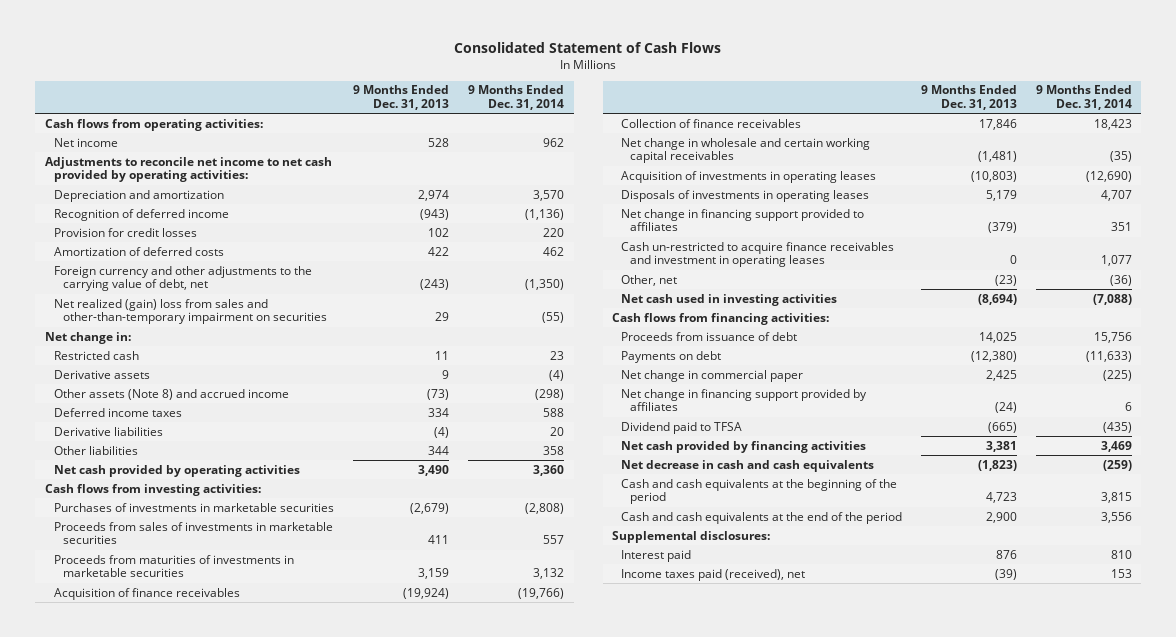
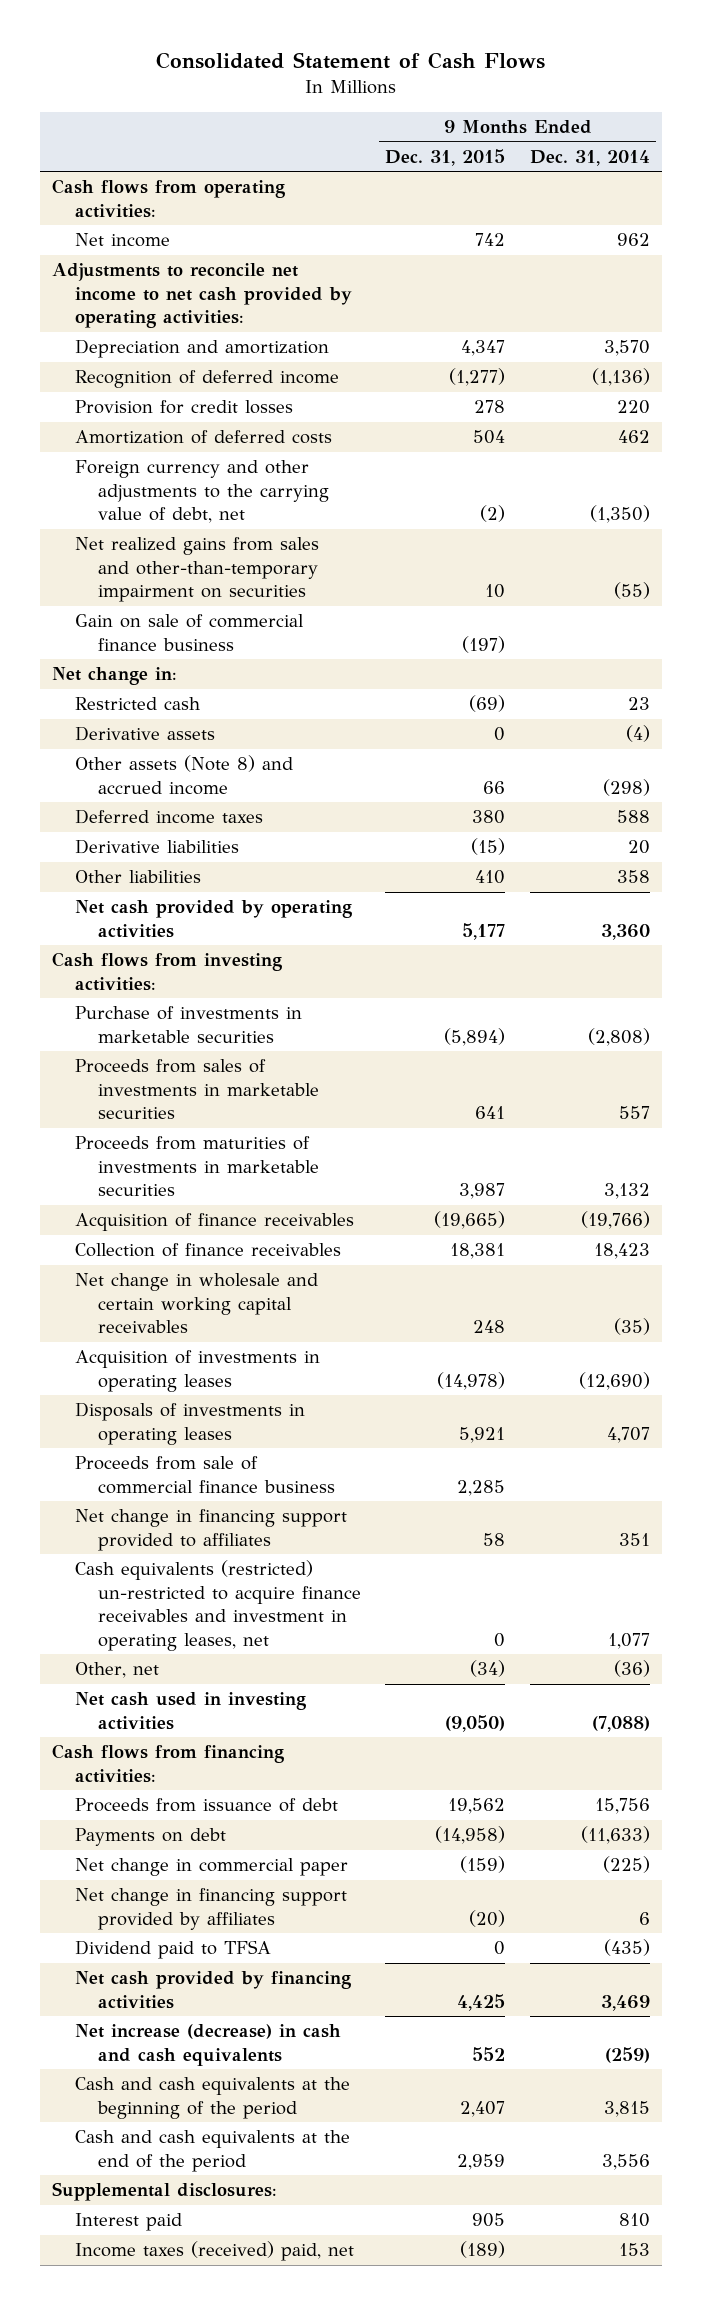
[353,85,450,110] 9 Months Ended Dec. 31, 2013 -> none
none -> [385,148,506,166] Dec. 31, 2015
[53,298,327,325] Net realized (gain) loss from sales and other-than-temporary impairment on securities -> [74,537,319,603] Net realized gains from sales and other-than-temporary impairment on securities
none -> [74,614,304,651] Gain on sale of commercial finance business
[53,502,334,512] Purchases of investments in marketable securities -> [74,1006,302,1043] Purchase of investments in marketable securities
none -> [74,1456,335,1494] Proceeds from sale of commercial finance business
[621,241,895,268] Cash un-restricted to acquire finance receivables and investment in operating leases -> [74,1560,361,1651] Cash equivalents (restricted) un-restricted to acquire finance receivables and investment in operating leases, net
[621,459,875,472] Net decrease in cash and cash equivalents -> [74,2024,341,2066] Net increase (decrease) in cash and cash equivalents
[621,568,806,581] Income taxes paid (received), net -> [74,2241,354,2262] Income taxes (received) paid, net

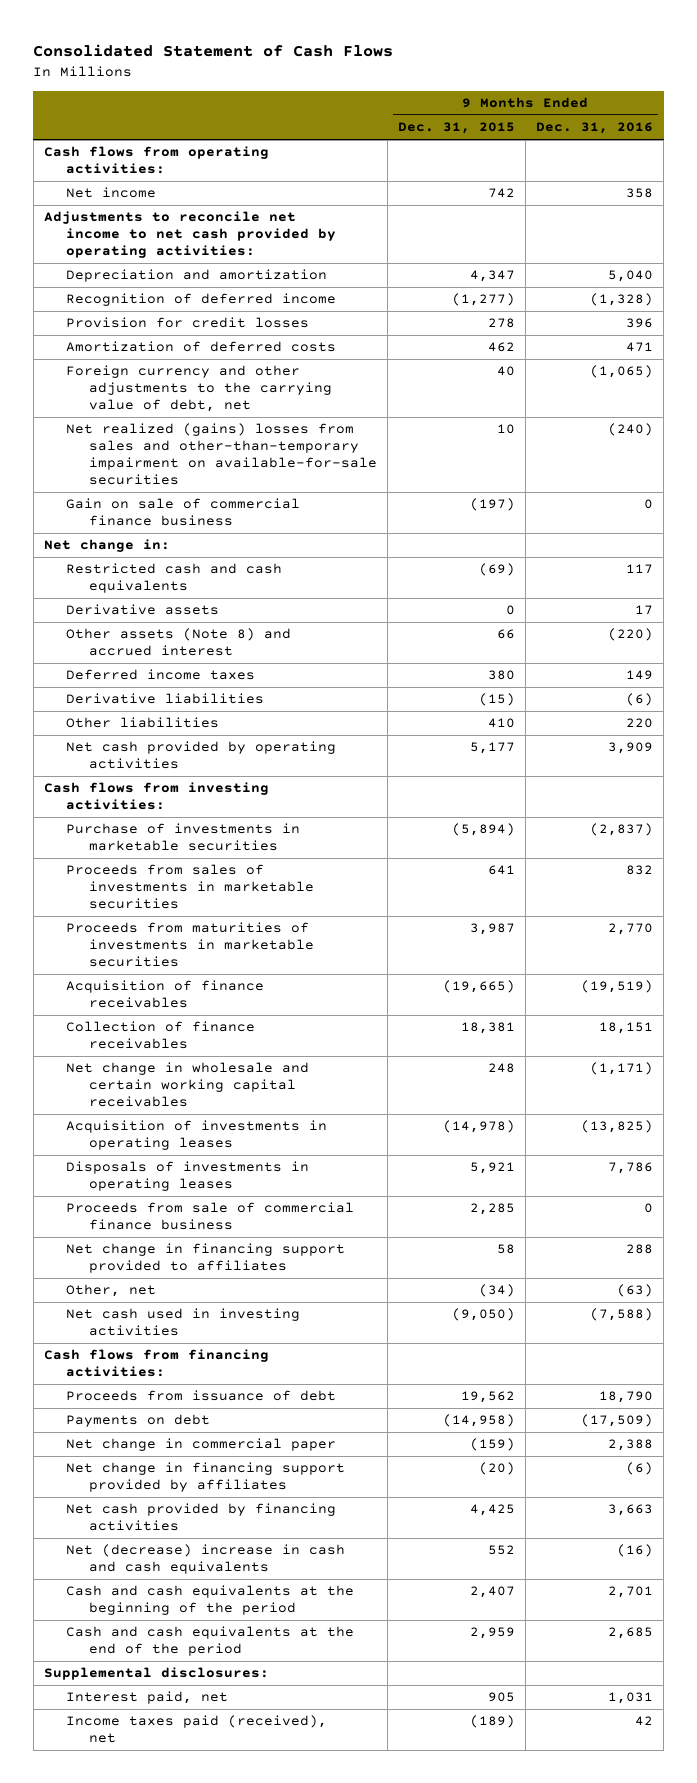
[530,149,651,166] Dec. 31, 2014 -> none
none -> [535,122,653,135] Dec. 31, 2016
[473,430,506,445] 504 -> [487,342,515,353] 462
[480,505,506,523] (2) -> [496,366,515,377] 40
[74,537,319,603] Net realized gains from sales and other-than-temporary impairment on securities -> [66,423,377,486] Net realized (gains) losses from sales and other-than-temporary impairment on available-for-sale securities
[74,697,200,711] Restricted cash -> [66,563,283,594] Restricted cash and cash equivalents
[74,755,293,795] Other assets (Note 8) and accrued income -> [66,628,292,657] Other assets (Note 8) and accrued interest
[74,1560,361,1651] Cash equivalents (restricted) un-restricted to acquire finance receivables and investment in operating leases, net -> none
[74,1940,271,1960] Dividend paid to TFSA -> none
[74,2024,341,2066] Net increase (decrease) in cash and cash equivalents -> [66,1544,346,1575] Net (decrease) increase in cash and cash equivalents
[74,2213,182,2232] Interest paid -> [66,1691,229,1705] Interest paid, net
[74,2241,354,2262] Income taxes (received) paid, net -> [66,1715,328,1744] Income taxes paid (received), net

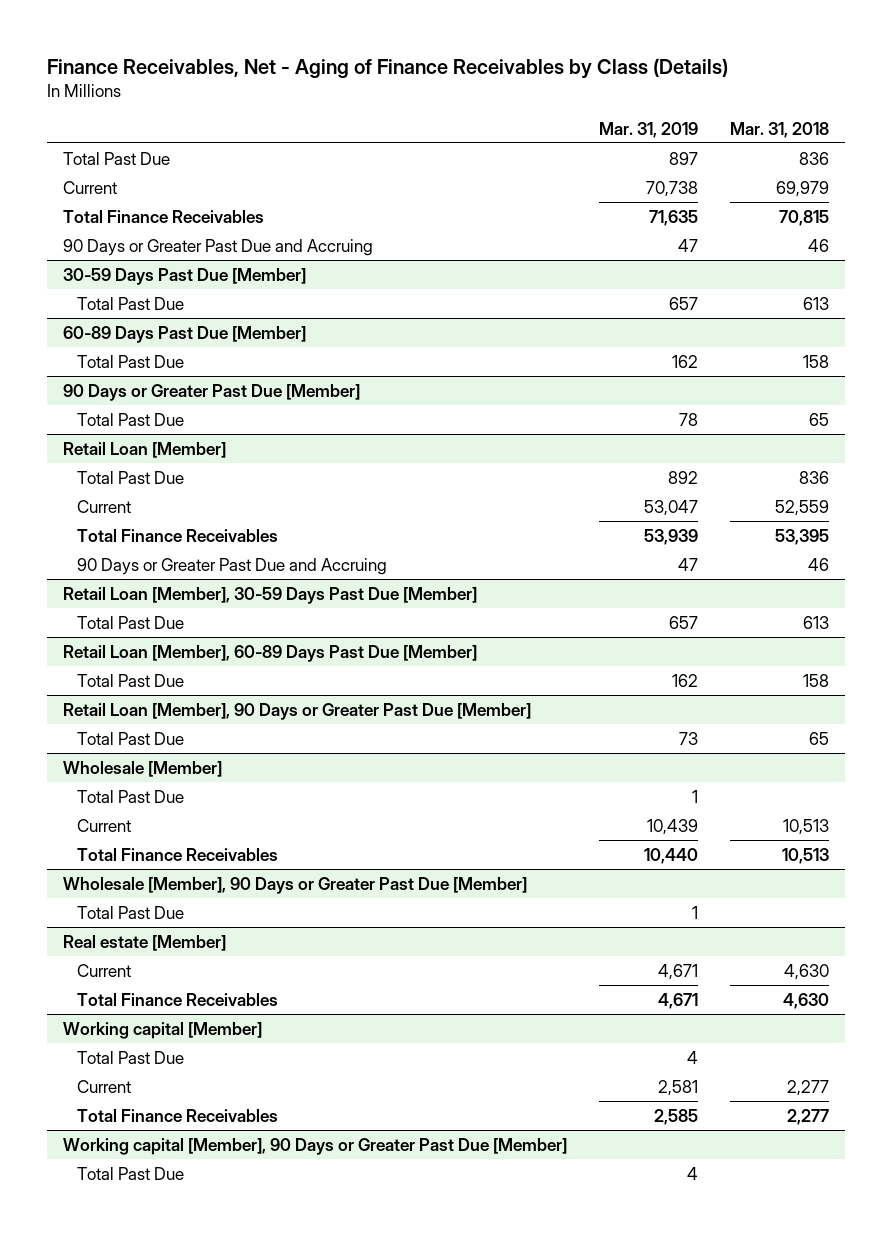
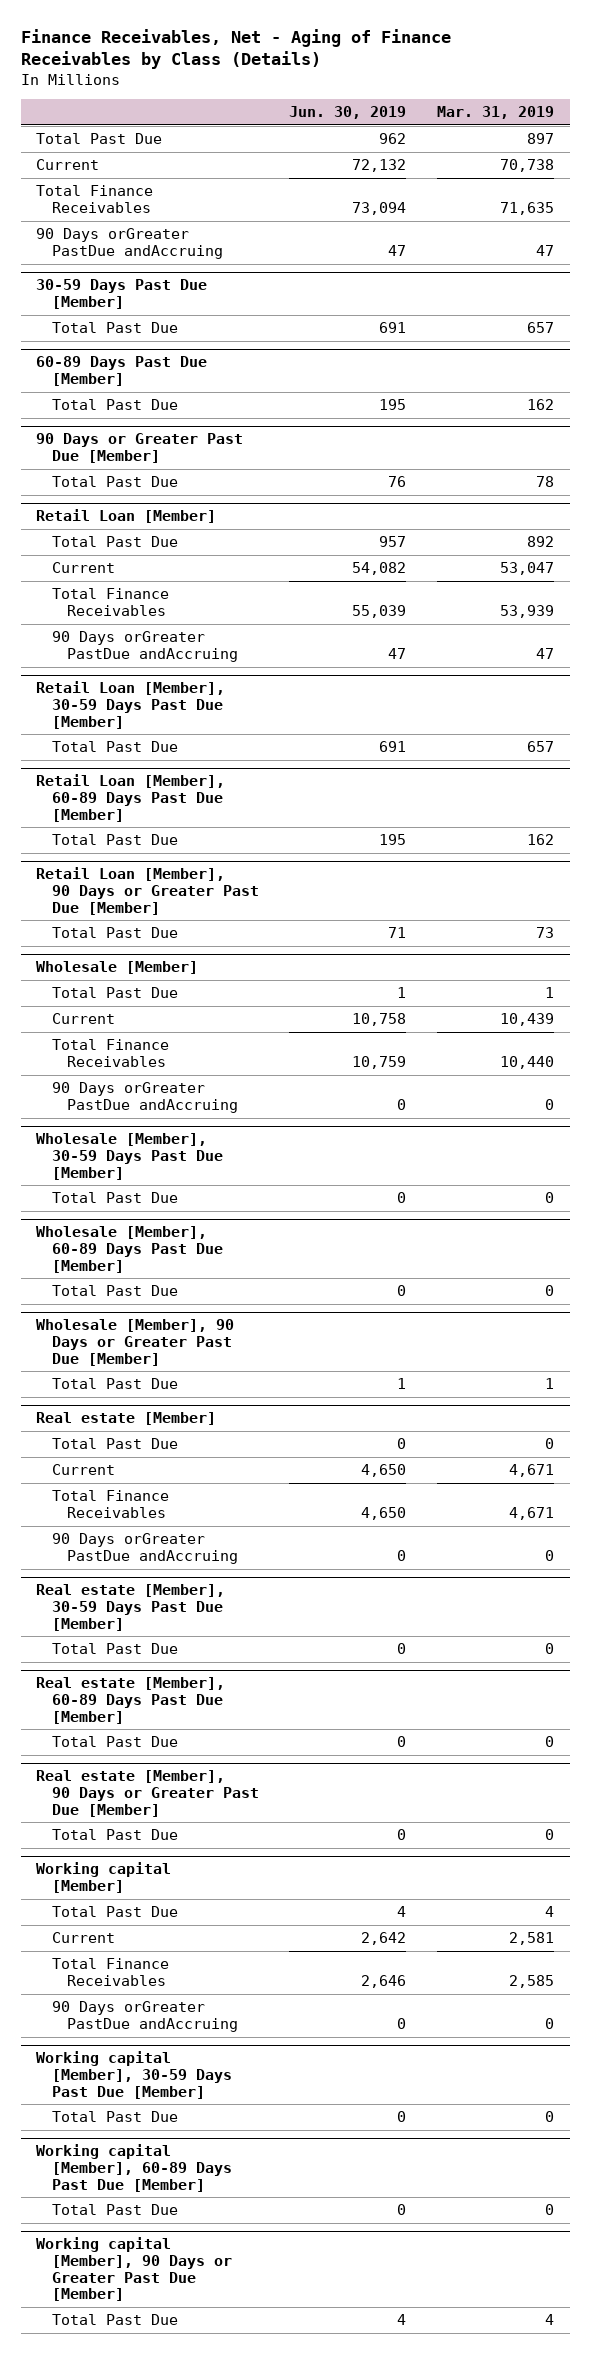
[729,121,829,138] Mar. 31, 2018 -> none
none -> [289,106,407,120] Jun. 30, 2019
[62,238,373,256] 90 Days or Greater Past Due and Accruing -> [36,228,223,259] 90 Days orGreater PastDue andAccruing
[77,557,388,575] 90 Days or Greater Past Due and Accruing -> [51,631,238,662] 90 Days orGreater PastDue andAccruing
none -> [51,1082,238,1113] 90 Days orGreater PastDue andAccruing
none -> [36,1133,223,1180] Wholesale [Member], 30-59 Days Past Due [Member]
none -> [51,1192,178,1204] Total Past Due
none -> [36,1226,223,1273] Wholesale [Member], 60-89 Days Past Due [Member]
none -> [51,1285,178,1297] Total Past Due
none -> [51,1438,178,1450] Total Past Due
none -> [51,1533,238,1564] 90 Days orGreater PastDue andAccruing
none -> [36,1584,226,1631] Real estate [Member], 30-59 Days Past Due [Member]
none -> [51,1643,178,1655] Total Past Due
none -> [36,1677,226,1724] Real estate [Member], 60-89 Days Past Due [Member]
none -> [51,1736,178,1748] Total Past Due
none -> [36,1770,259,1817] Real estate [Member], 90 Days or Greater Past Due [Member]
none -> [51,1829,178,1841] Total Past Due
none -> [51,2001,238,2032] 90 Days orGreater PastDue andAccruing
none -> [36,2051,232,2099] Working capital [Member], 30-59 Days Past Due [Member]
none -> [51,2111,178,2123] Total Past Due
none -> [36,2144,232,2192] Working capital [Member], 60-89 Days Past Due [Member]
none -> [51,2204,178,2216] Total Past Due

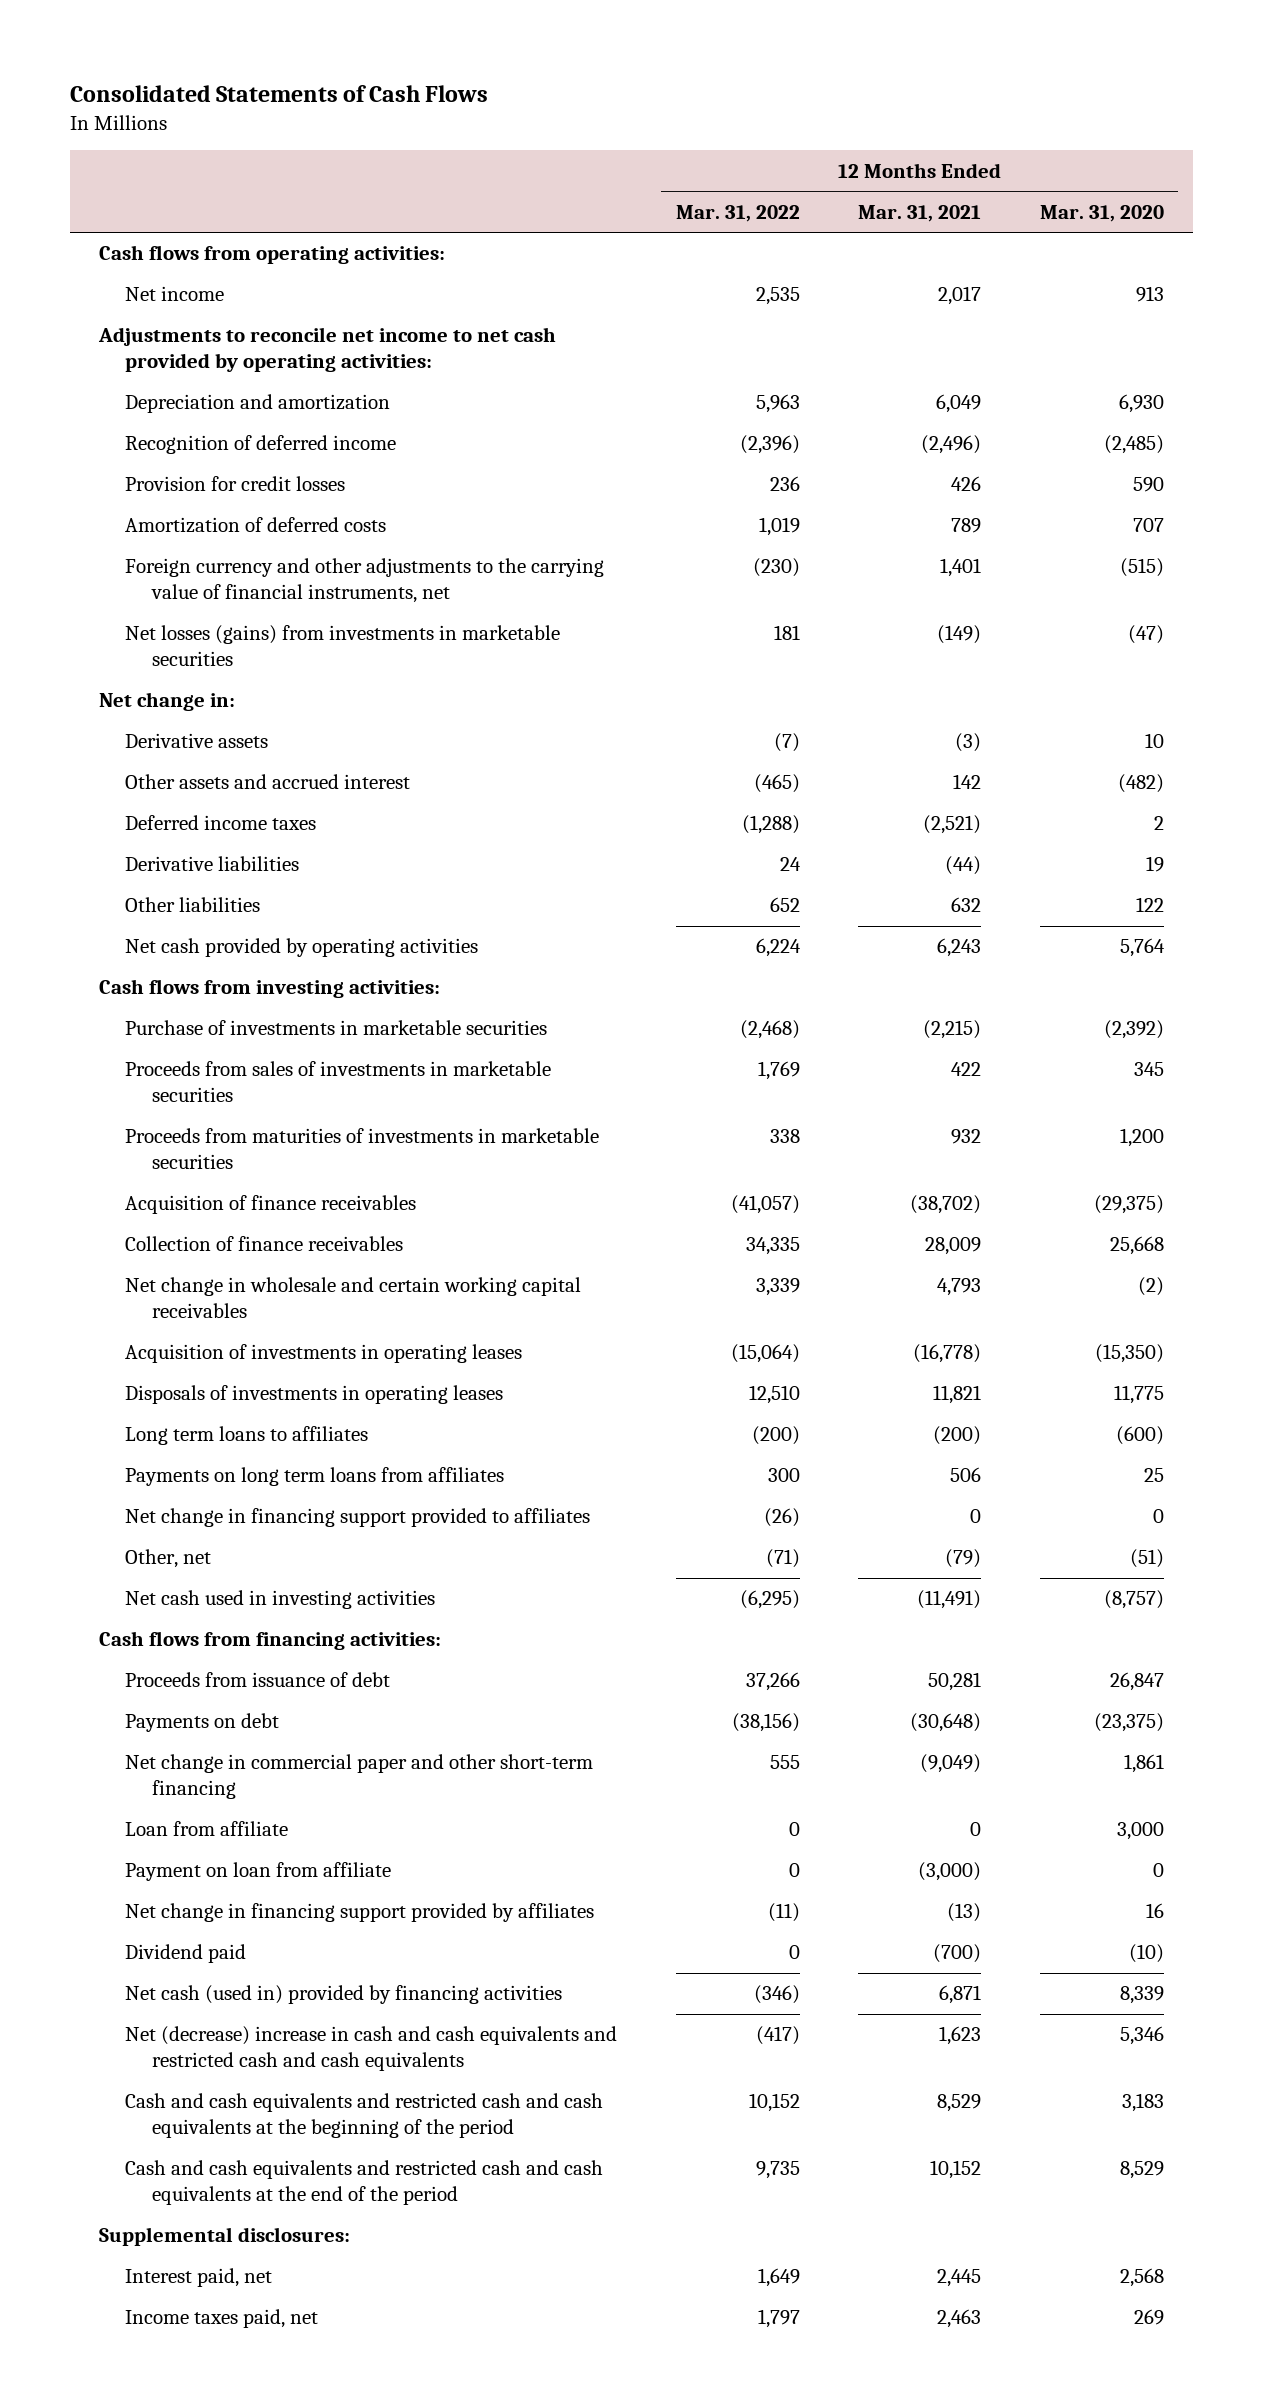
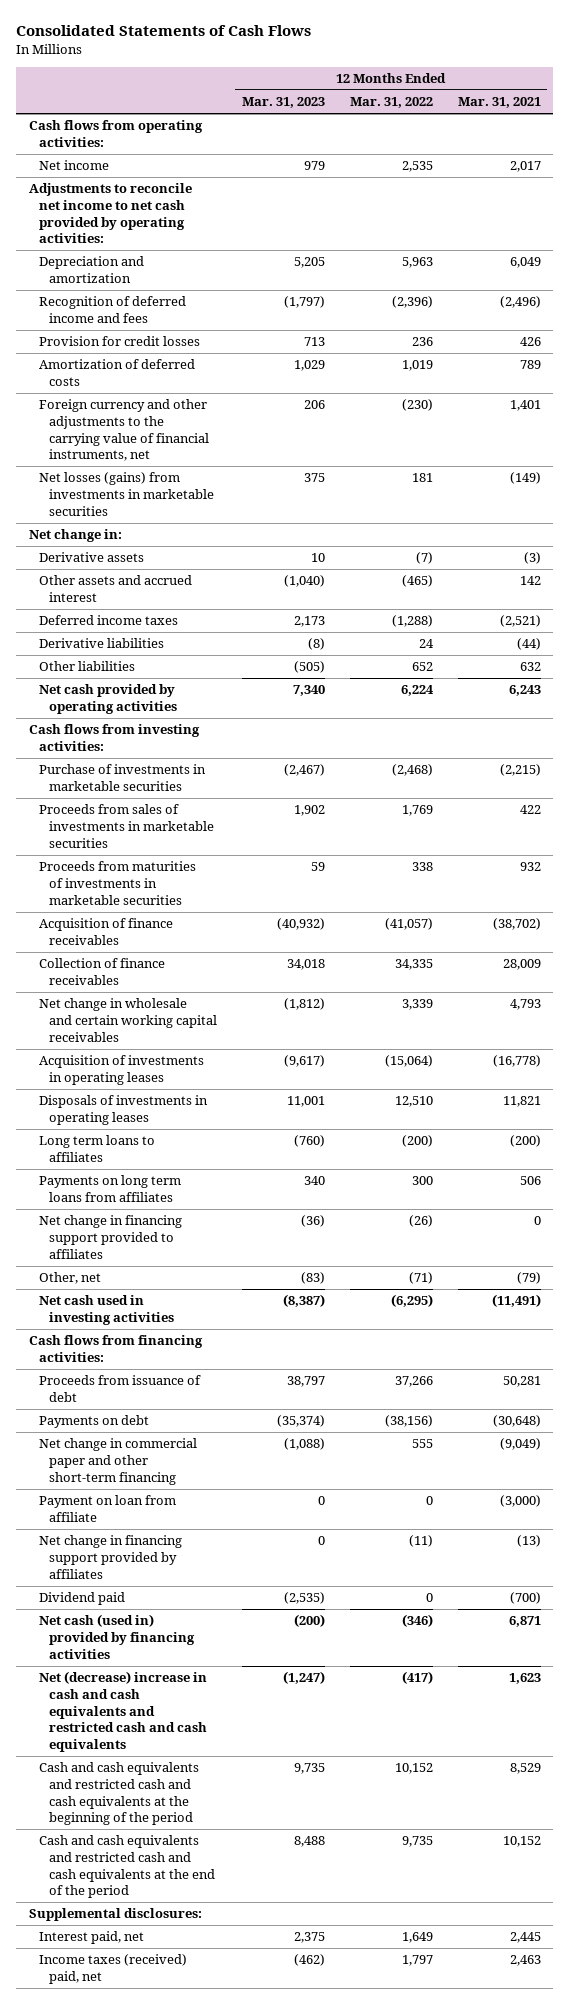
[1039,204,1164,222] Mar. 31, 2020 -> none
none -> [241,97,325,109] Mar. 31, 2023
[125,435,397,455] Recognition of deferred income -> [38,296,186,324] Recognition of deferred income and fees
[125,1821,289,1837] Loan from affiliate -> none
[125,2309,319,2329] Income taxes paid, net -> [38,1954,187,1985] Income taxes (received) paid, net

